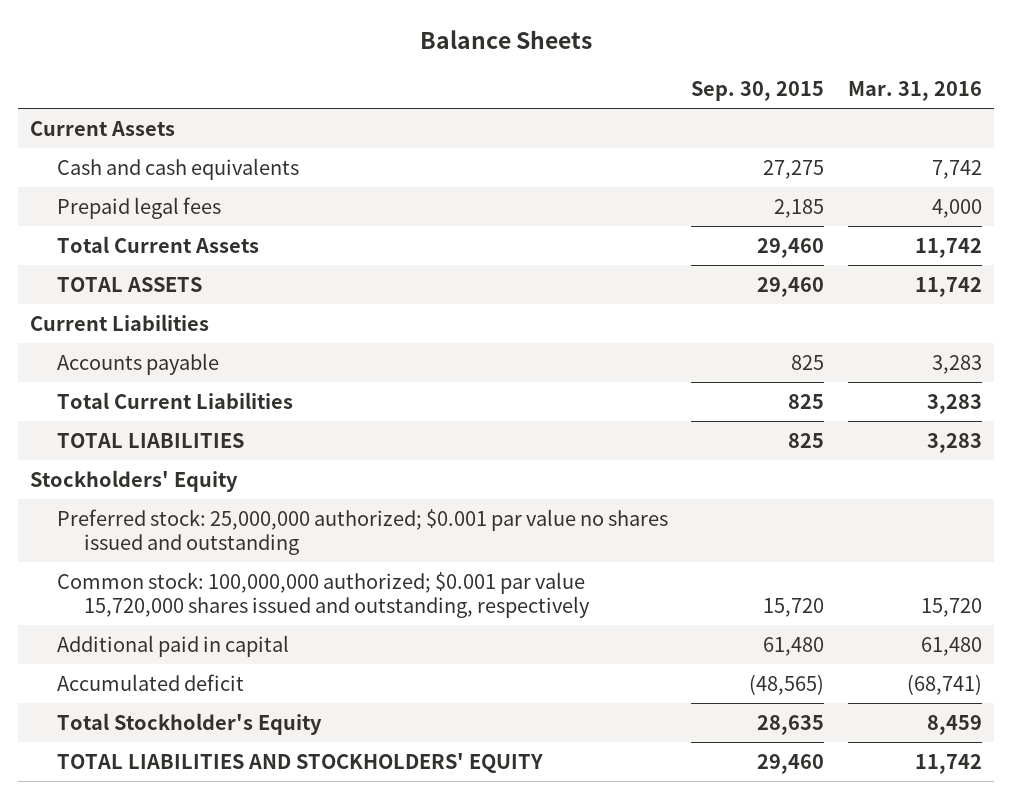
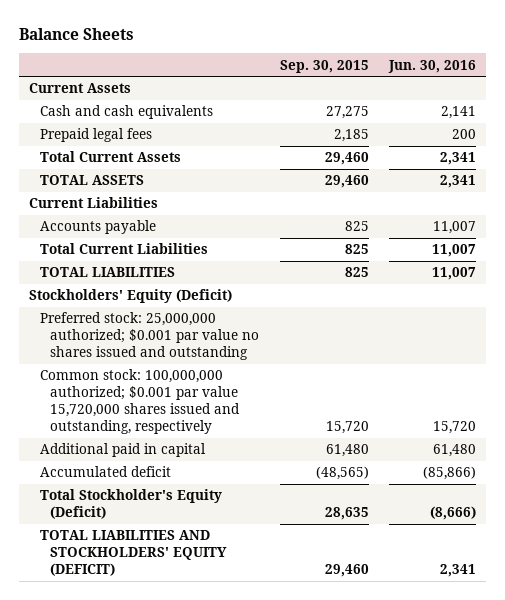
[848,80,983,101] Mar. 31, 2016 -> none
none -> [388,59,477,73] Jun. 30, 2016
[29,469,238,492] Stockholders' Equity -> [29,289,233,304] Stockholders' Equity (Deficit)
[56,712,322,735] Total Stockholder's Equity -> [39,489,222,520] Total Stockholder's Equity (Deficit)
[56,752,543,773] TOTAL LIABILITIES AND STOCKHOLDERS' EQUITY -> [39,530,228,577] TOTAL LIABILITIES AND STOCKHOLDERS' EQUITY (DEFICIT)

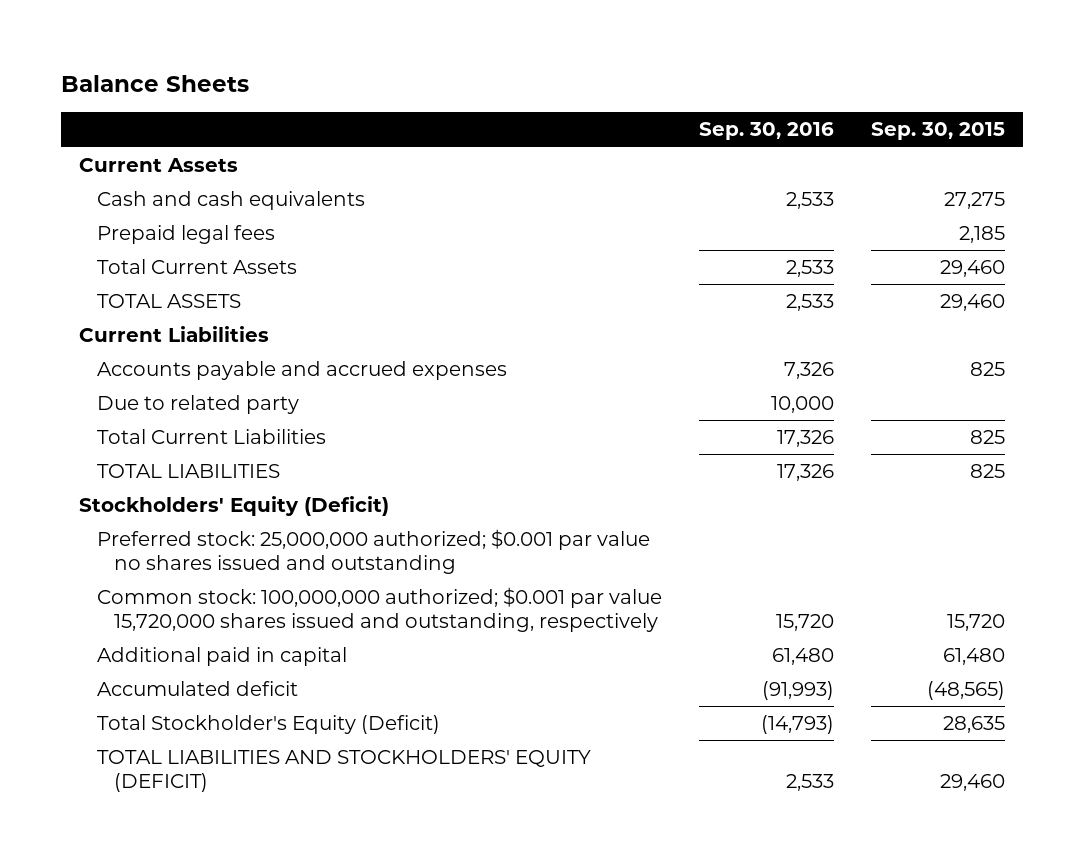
[388,59,477,73] Jun. 30, 2016 -> none
none -> [698,122,834,141] Sep. 30, 2016
[39,220,156,235] Accounts payable -> [96,361,507,381] Accounts payable and accrued expenses
none -> [96,395,299,415] Due to related party

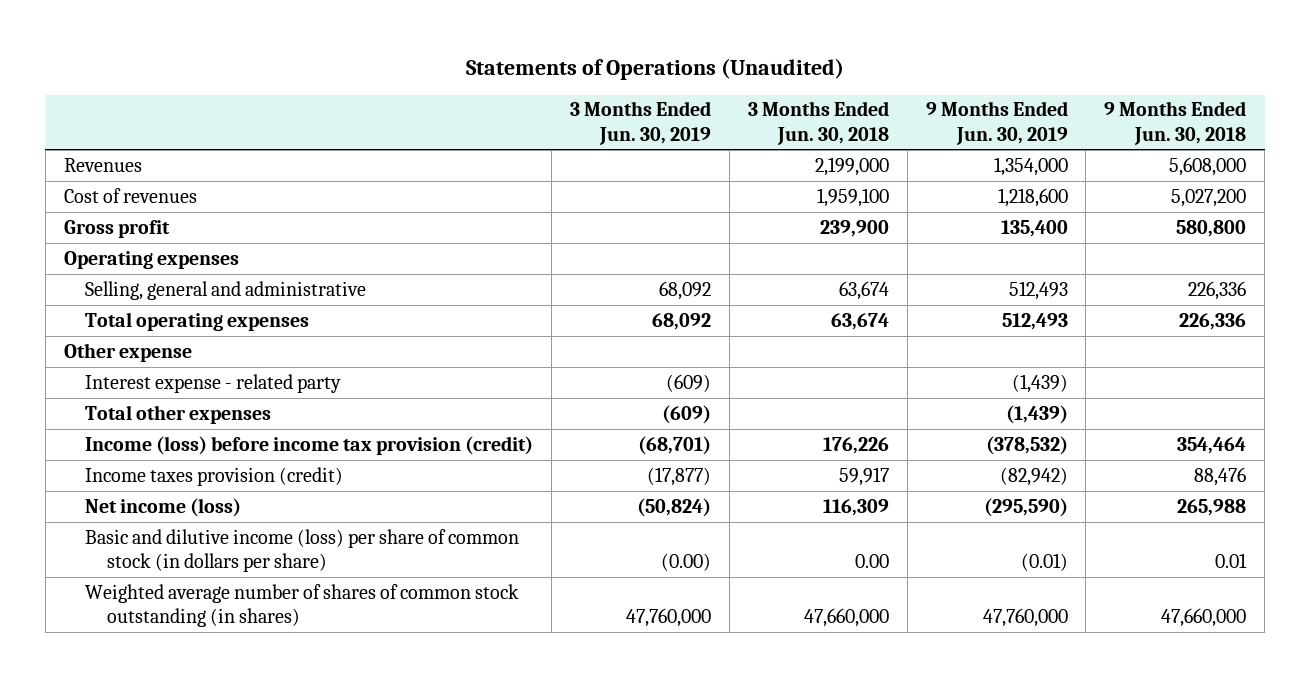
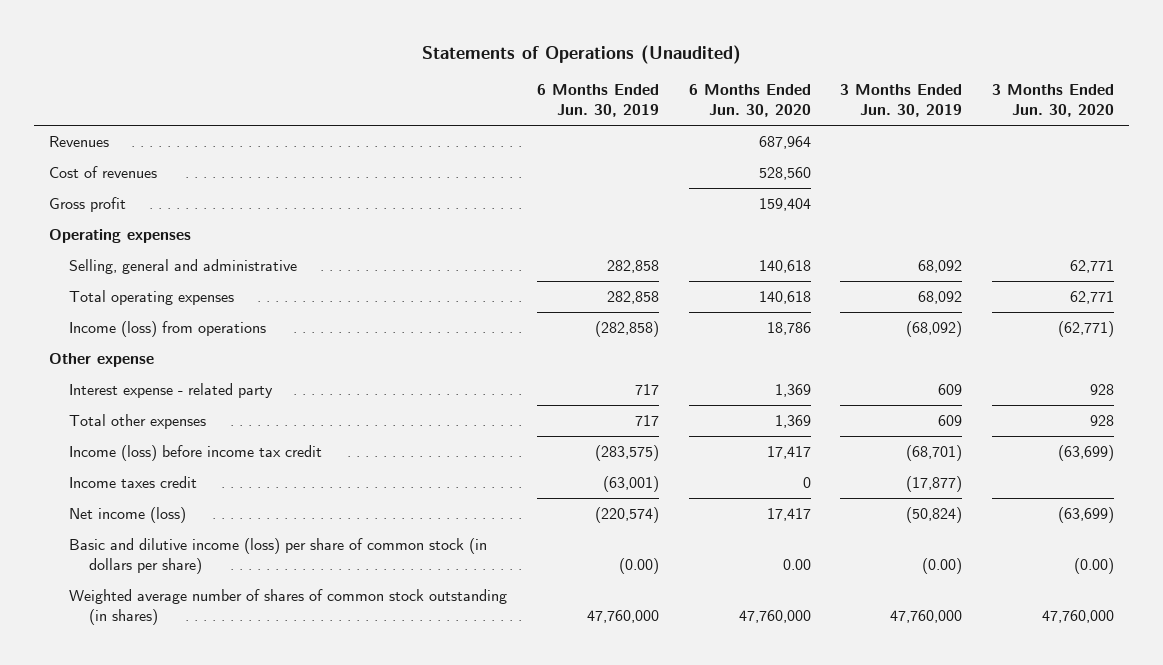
[747,101,889,145] 3 Months Ended Jun. 30, 2018 -> none
[925,101,1068,145] 9 Months Ended Jun. 30, 2019 -> none
[1104,101,1247,145] 9 Months Ended Jun. 30, 2018 -> none
none -> [536,84,659,118] 6 Months Ended Jun. 30, 2019
none -> [688,84,811,118] 6 Months Ended Jun. 30, 2020
none -> [991,84,1114,118] 3 Months Ended Jun. 30, 2020
none -> [69,320,267,337] Income (loss) from operations
[666,373,712,392] (609) -> [938,383,963,395] 609
[662,404,712,424] (609) -> [938,414,963,426] 609
[85,435,534,455] Income (loss) before income tax provision (credit) -> [69,444,323,461] Income (loss) before income tax credit
[85,466,344,486] Income taxes provision (credit) -> [69,475,198,488] Income taxes credit

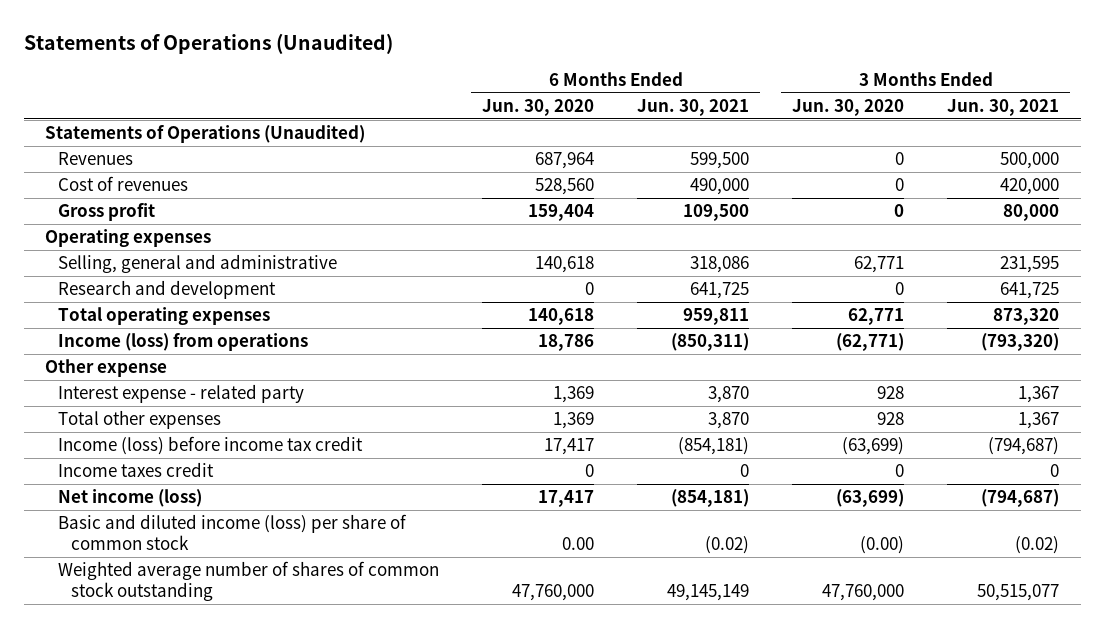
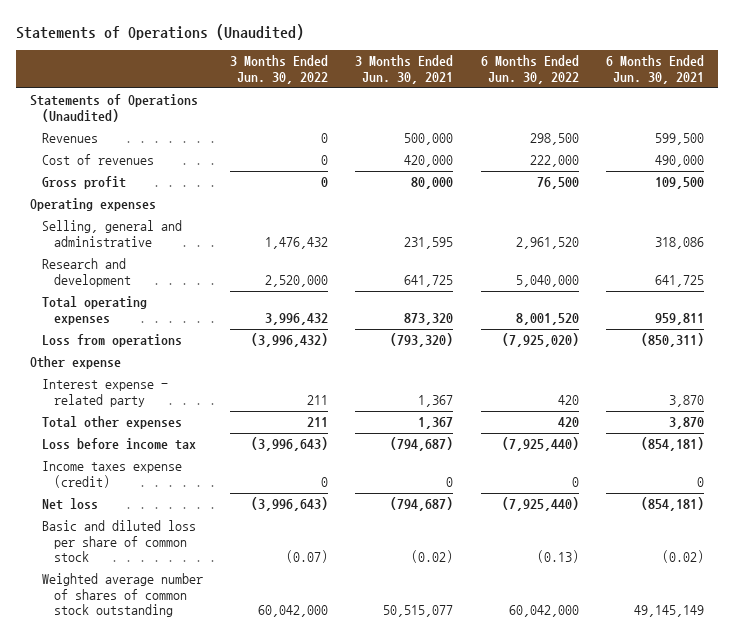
[482,99,595,117] Jun. 30, 2020 -> none
[792,99,905,117] Jun. 30, 2020 -> none
none -> [230,55,329,84] 3 Months Ended Jun. 30, 2022
none -> [480,55,579,84] 6 Months Ended Jun. 30, 2022
[57,333,308,352] Income (loss) from operations -> [41,334,182,348] Loss from operations
[57,436,363,456] Income (loss) before income tax credit -> [41,438,196,451] Loss before income tax
[57,462,214,478] Income taxes credit -> [41,461,182,488] Income taxes expense (credit)
[57,489,202,508] Net income (loss) -> [41,498,98,511] Net loss
[57,514,407,551] Basic and diluted income (loss) per share of common stock -> [41,520,196,563] Basic and diluted loss per share of common stock

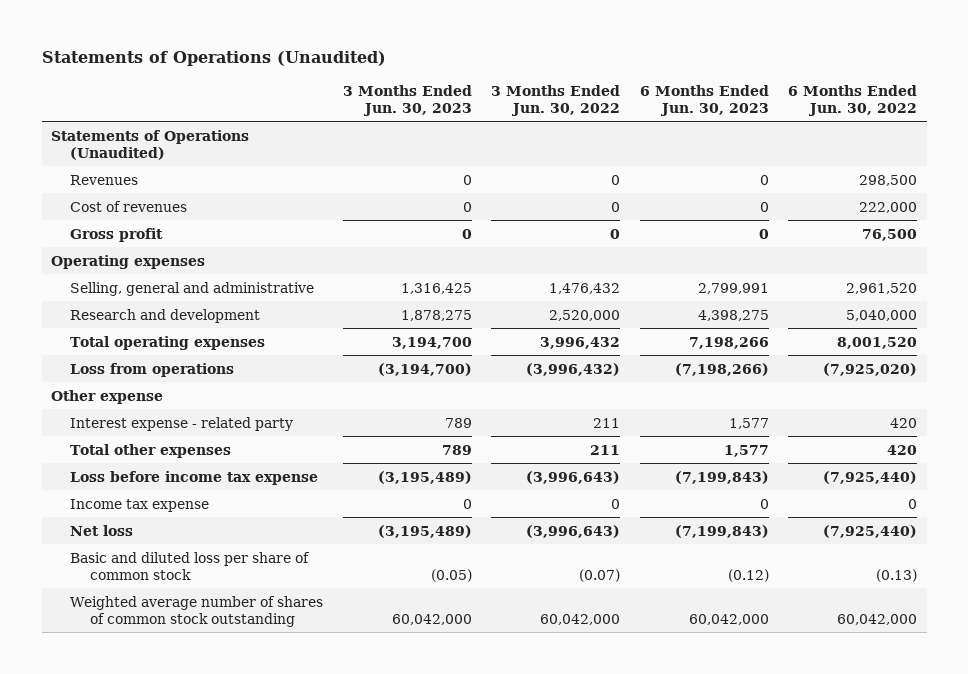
[355,55,454,84] 3 Months Ended Jun. 30, 2021 -> none
[606,55,705,84] 6 Months Ended Jun. 30, 2021 -> none
none -> [342,85,472,116] 3 Months Ended Jun. 30, 2023
none -> [639,85,769,116] 6 Months Ended Jun. 30, 2023
[41,438,196,451] Loss before income tax -> [70,470,319,485] Loss before income tax expense
[41,461,182,488] Income taxes expense (credit) -> [70,498,210,512] Income tax expense

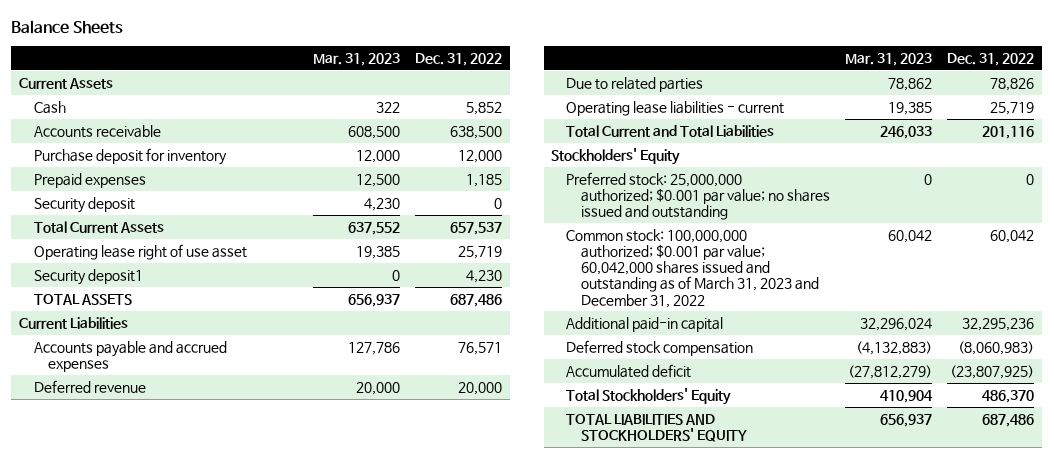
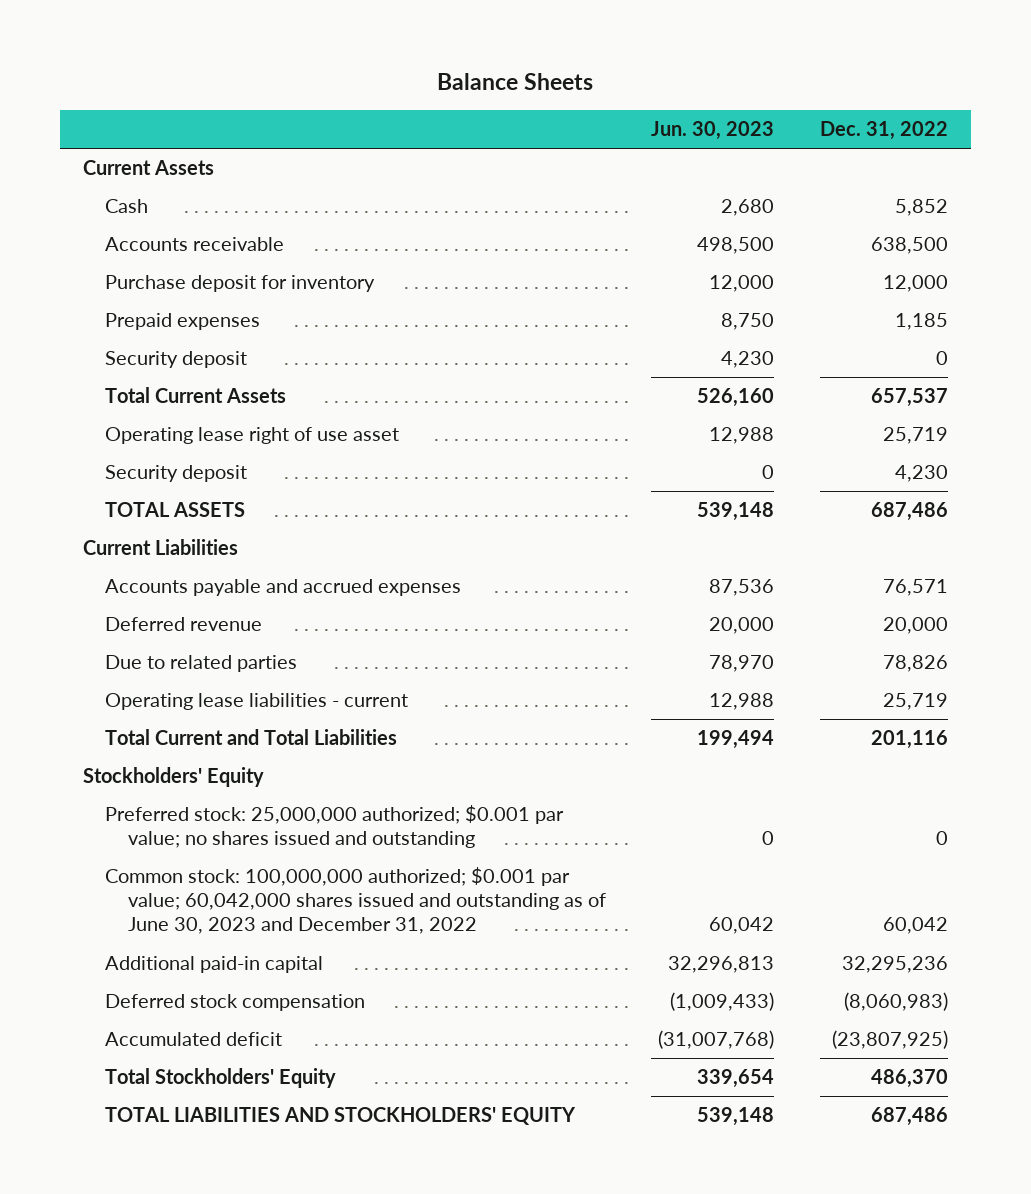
[312,52,400,66] Mar. 31, 2023 -> none
none -> [651,120,775,140] Jun. 30, 2023
[33,268,143,285] Security deposit1 -> [105,465,248,483] Security deposit
[566,228,819,308] Common stock: 100,000,000 authorized; $0.001 par value; 60,042,000 shares issued and outstanding as of March 31, 2023 and December 31, 2022 -> [105,867,606,935] Common stock: 100,000,000 authorized; $0.001 par value; 60,042,000 shares issued and outstanding as of June 30, 2023 and December 31, 2022

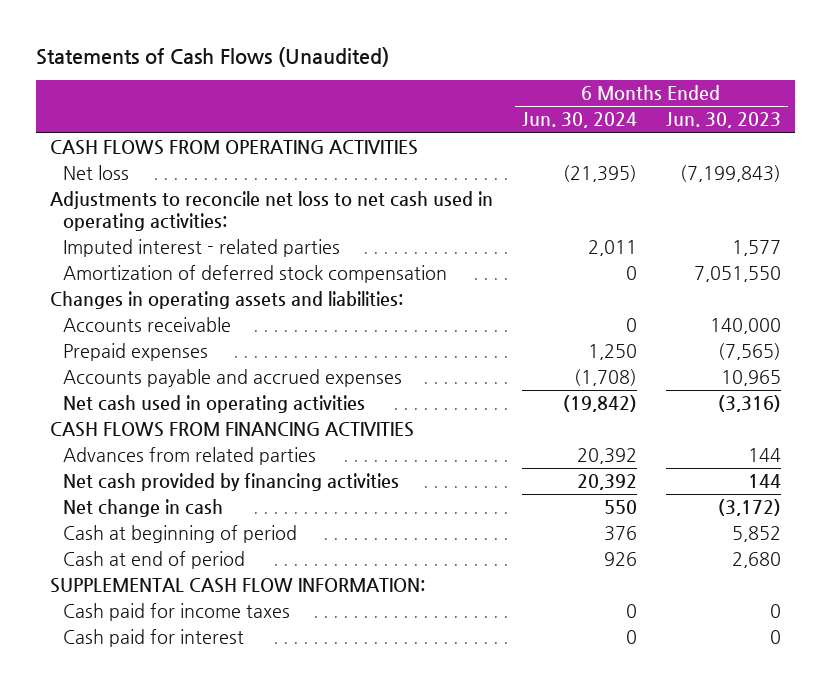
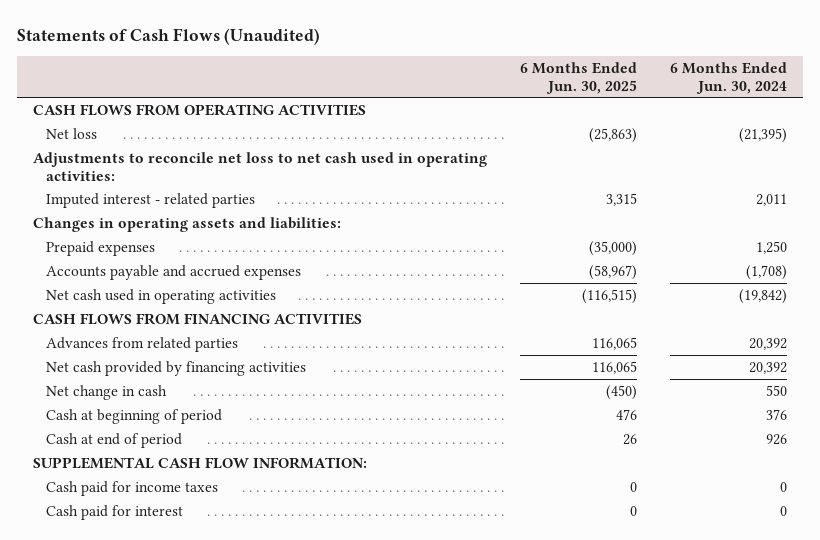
[665,112,781,129] Jun. 30, 2023 -> none
none -> [519,61,637,94] 6 Months Ended Jun. 30, 2025
[63,265,448,284] Amortization of deferred stock compensation -> none
[63,317,232,333] Accounts receivable -> none

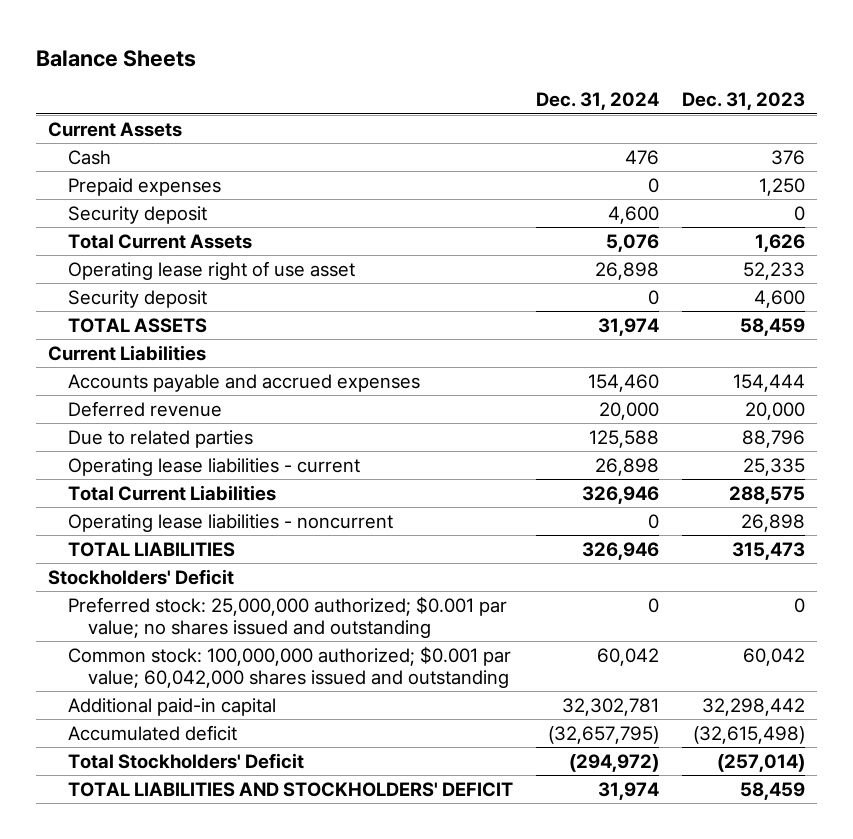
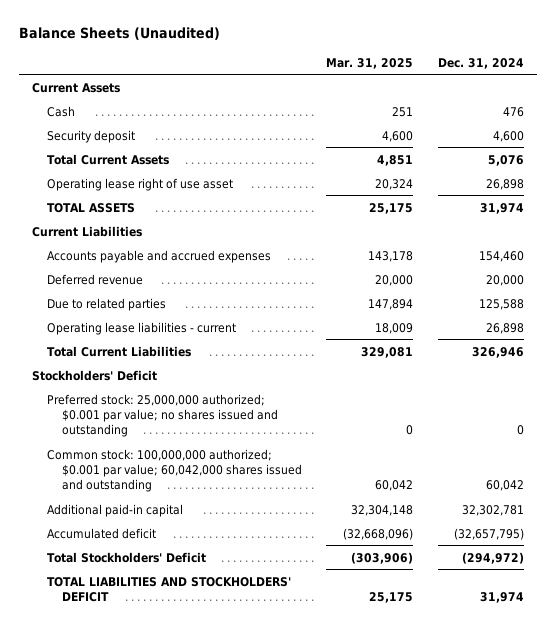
[36,50,197,68] Balance Sheets -> [19,27,221,41] Balance Sheets (Unaudited)
[682,92,806,111] Dec. 31, 2023 -> none
none -> [326,57,414,69] Mar. 31, 2025
[67,177,221,196] Prepaid expenses -> none
[67,289,207,308] Security deposit -> none
[67,513,393,532] Operating lease liabilities - noncurrent -> none
[67,541,235,557] TOTAL LIABILITIES -> none

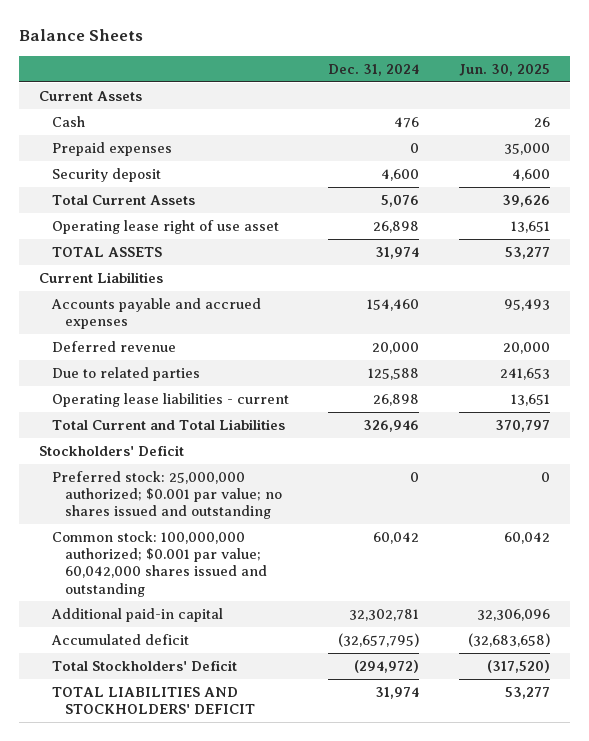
[19,27,221,41] Balance Sheets (Unaudited) -> [18,29,143,42] Balance Sheets
[326,57,414,69] Mar. 31, 2025 -> none
none -> [459,63,551,76] Jun. 30, 2025
none -> [51,142,172,157] Prepaid expenses
[46,345,191,357] Total Current Liabilities -> [51,419,285,431] Total Current and Total Liabilities

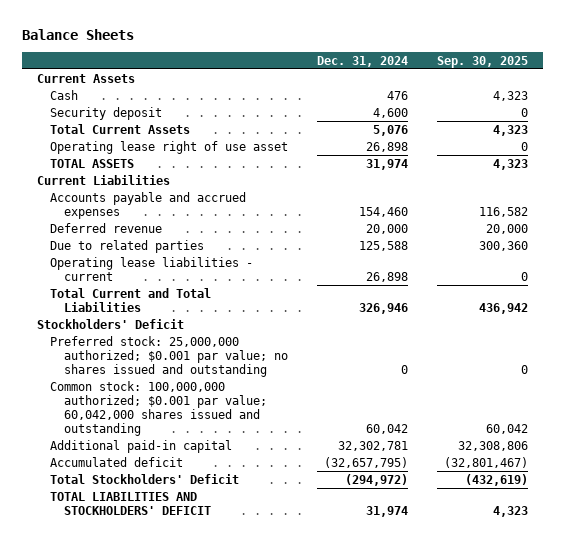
[459,63,551,76] Jun. 30, 2025 -> none
none -> [437,55,529,68] Sep. 30, 2025
[51,142,172,157] Prepaid expenses -> none

